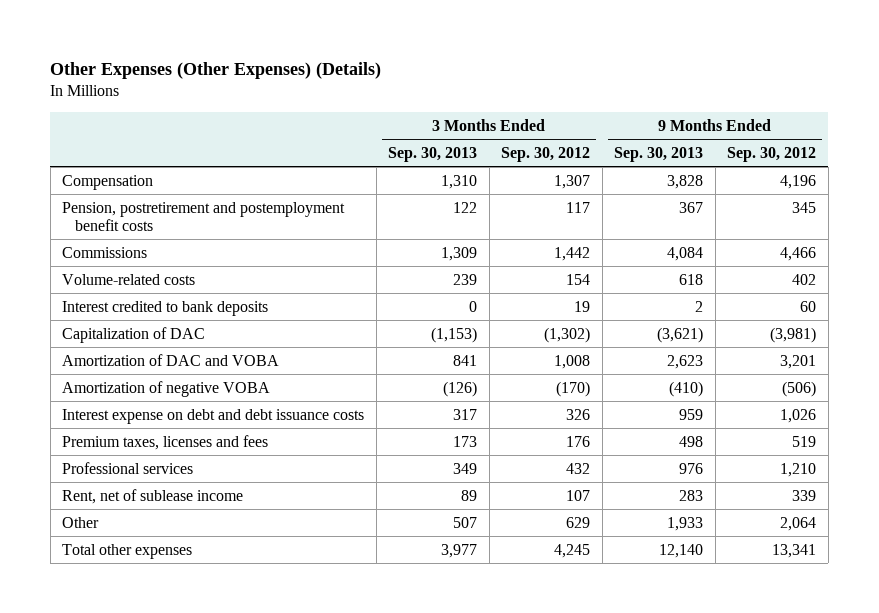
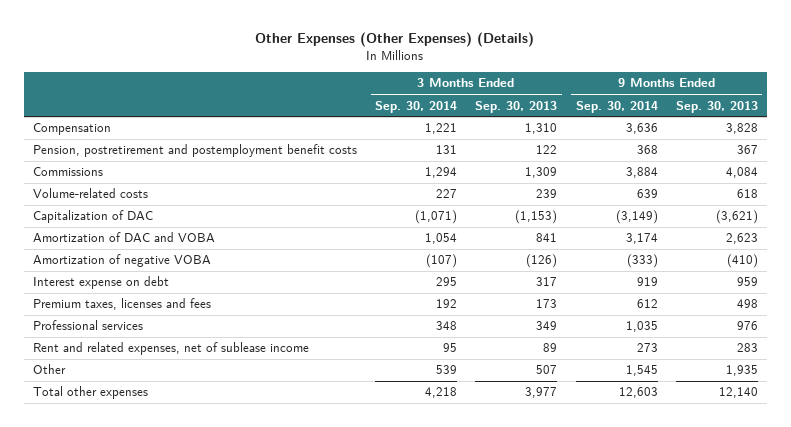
[501,146,591,162] Sep. 30, 2012 -> none
[727,146,817,162] Sep. 30, 2012 -> none
none -> [375,100,458,113] Sep. 30, 2014
none -> [575,100,658,113] Sep. 30, 2014
[62,300,269,316] Interest credited to bank deposits -> none
[62,408,365,424] Interest expense on debt and debt issuance costs -> [32,276,169,290] Interest expense on debt
[62,488,244,504] Rent, net of sublease income -> [32,342,309,356] Rent and related expenses, net of sublease income
[667,516,704,531] 1,933 -> [725,365,758,377] 1,935

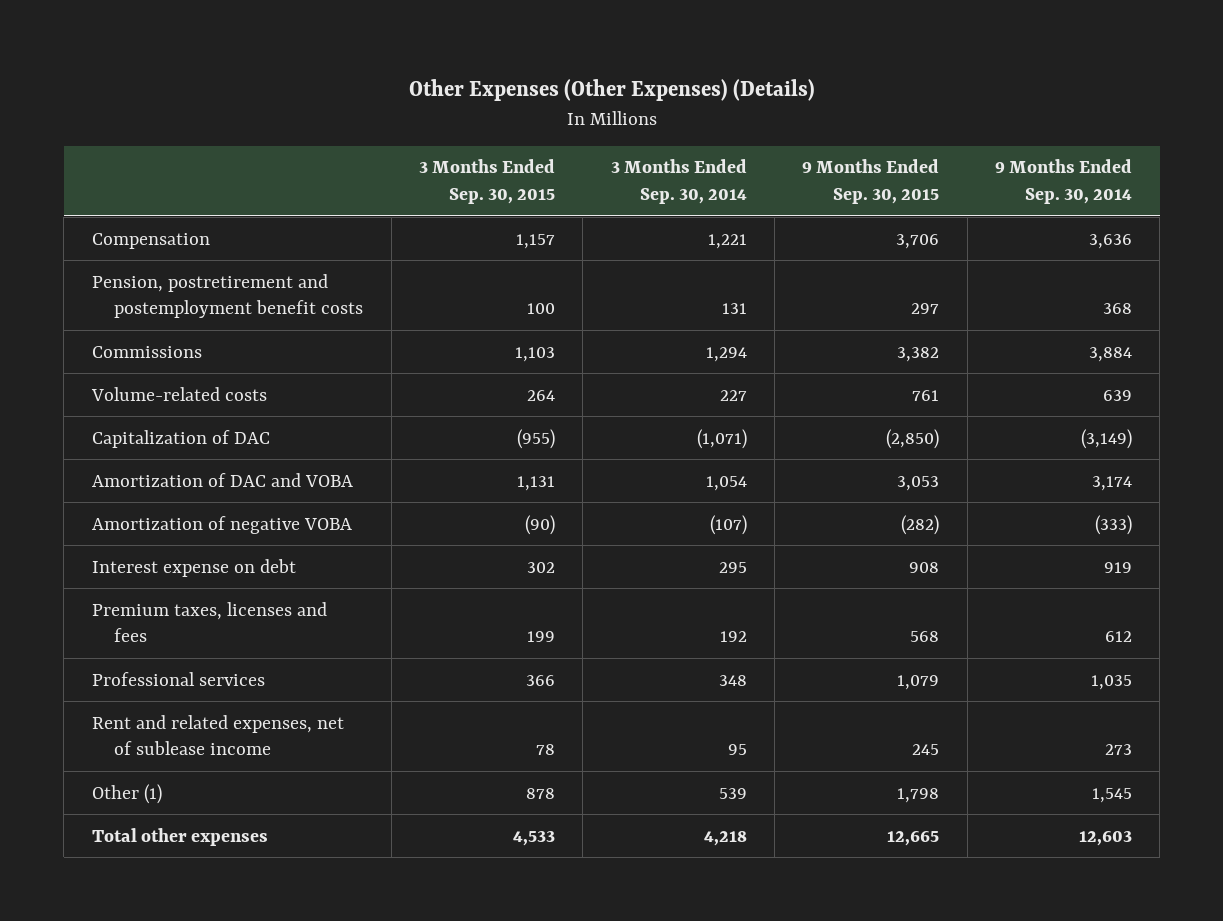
[475,100,558,113] Sep. 30, 2013 -> none
[675,100,758,113] Sep. 30, 2013 -> none
none -> [418,159,555,204] 3 Months Ended Sep. 30, 2015
none -> [802,159,940,204] 9 Months Ended Sep. 30, 2015
[32,364,66,375] Other -> [91,783,162,804] Other (1)

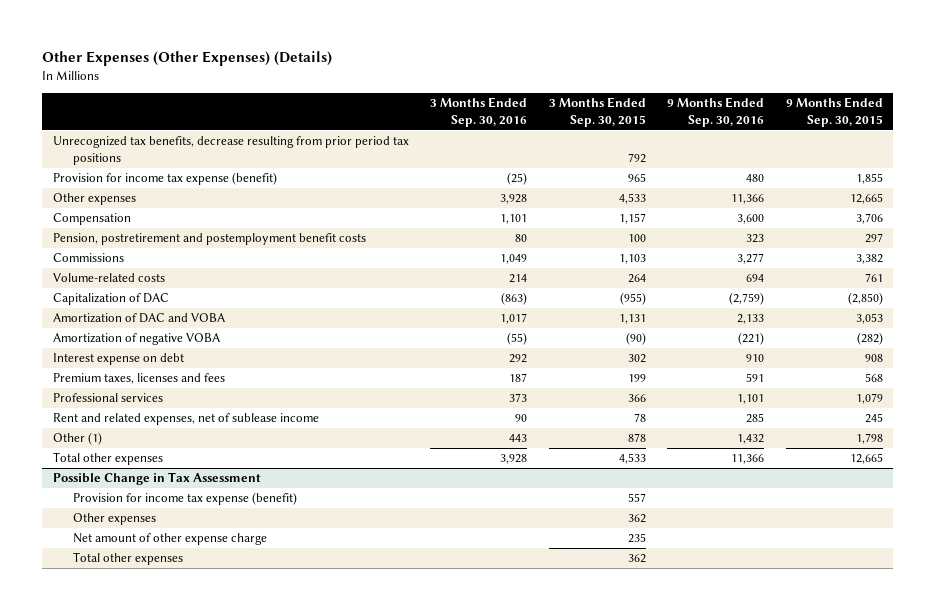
[610,159,747,204] 3 Months Ended Sep. 30, 2014 -> none
[994,159,1132,204] 9 Months Ended Sep. 30, 2014 -> none
none -> [430,96,528,127] 3 Months Ended Sep. 30, 2016
none -> [667,96,765,127] 9 Months Ended Sep. 30, 2016
none -> [52,136,409,166] Unrecognized tax benefits, decrease resulting from prior period tax positions
none -> [52,172,277,186] Provision for income tax expense (benefit)
none -> [52,193,136,206] Other expenses
none -> [52,472,261,486] Possible Change in Tax Assessment
none -> [73,492,298,506] Provision for income tax expense (benefit)
none -> [73,513,157,526] Other expenses
none -> [73,533,268,546] Net amount of other expense charge
none -> [73,552,184,566] Total other expenses

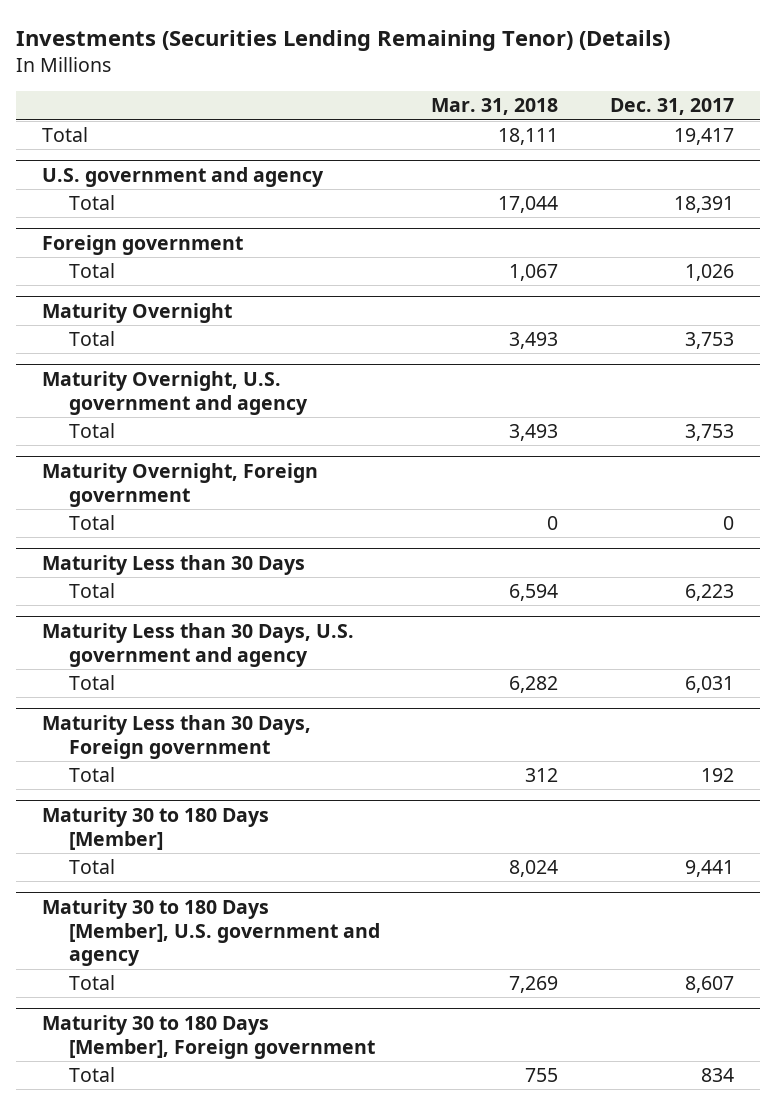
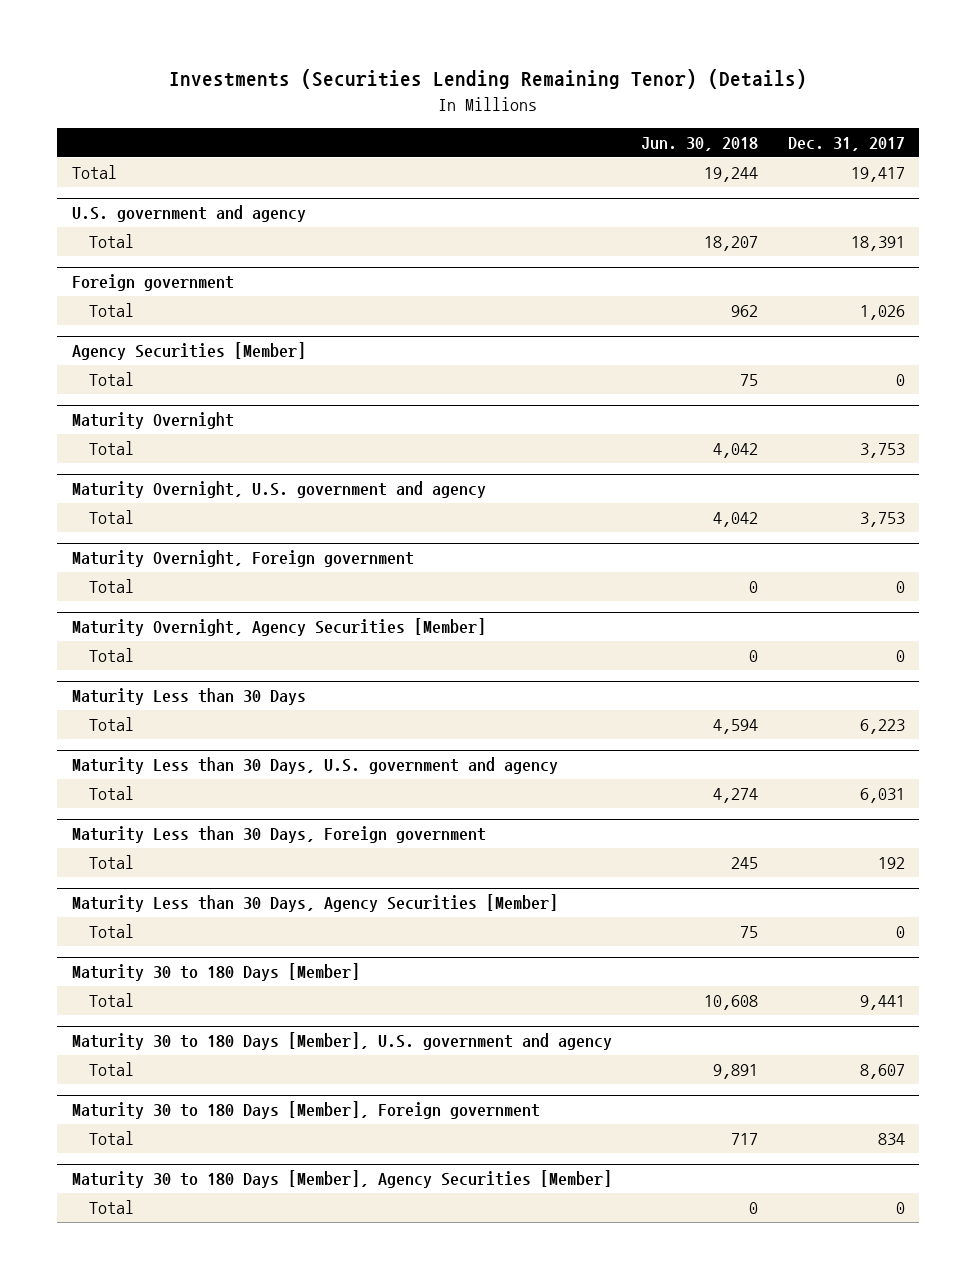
[431,98,559,116] Mar. 31, 2018 -> none
none -> [641,136,759,151] Jun. 30, 2018
none -> [72,342,307,361] Agency Securities [Member]
none -> [88,372,134,387] Total
none -> [72,618,487,637] Maturity Overnight, Agency Securities [Member]
none -> [88,648,134,663] Total
none -> [72,894,559,913] Maturity Less than 30 Days, Agency Securities [Member]
none -> [88,924,134,939] Total
none -> [72,1170,613,1189] Maturity 30 to 180 Days [Member], Agency Securities [Member]
none -> [88,1200,134,1215] Total

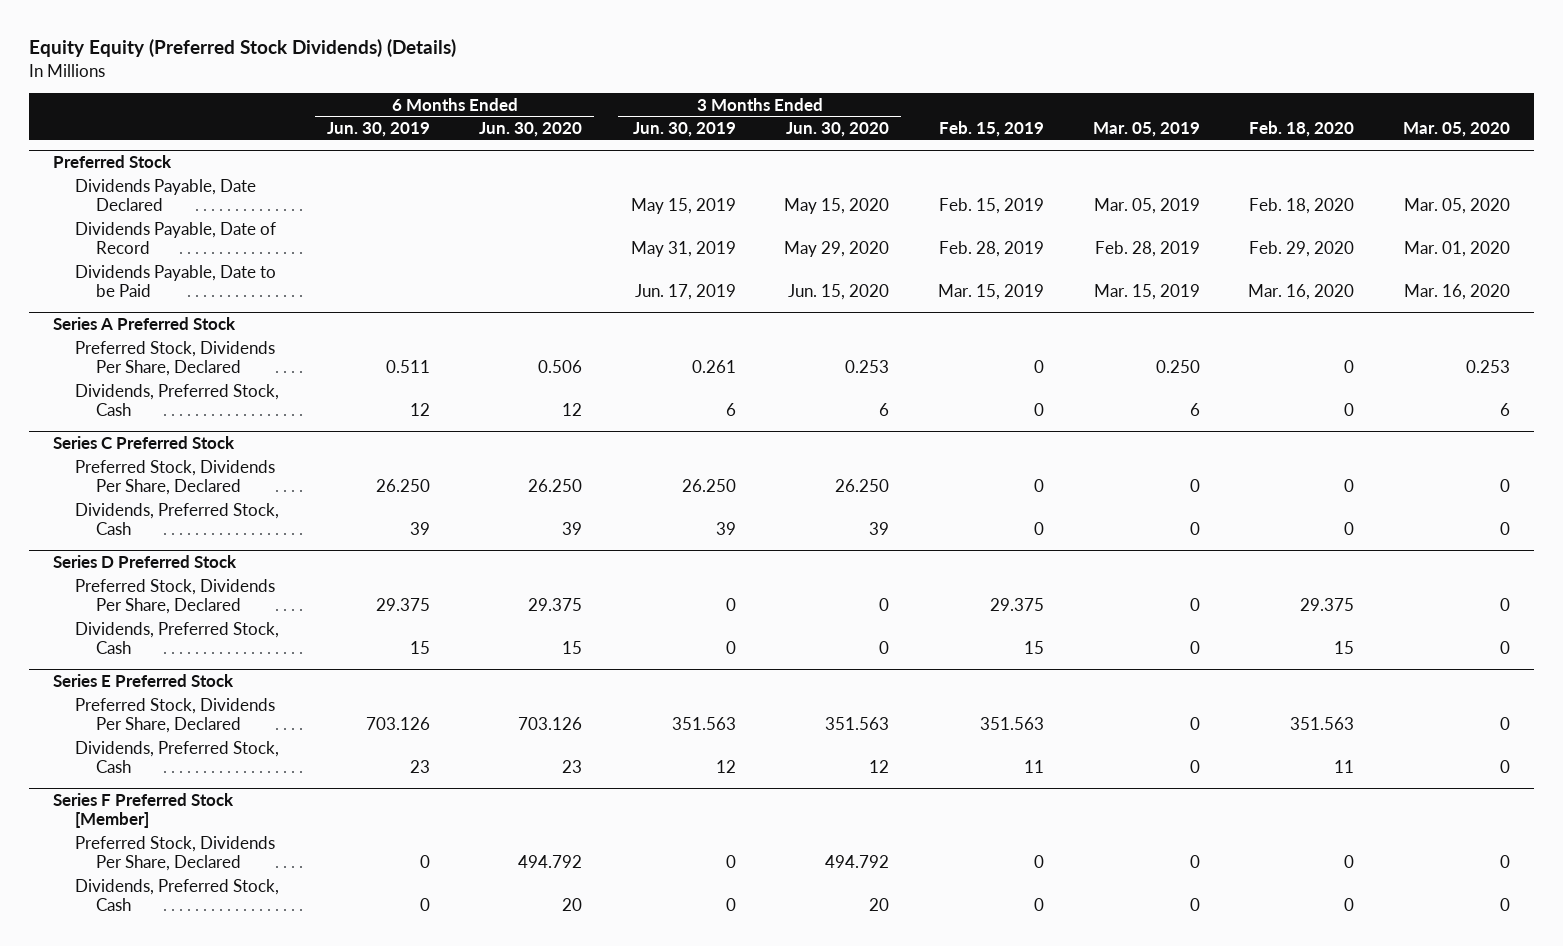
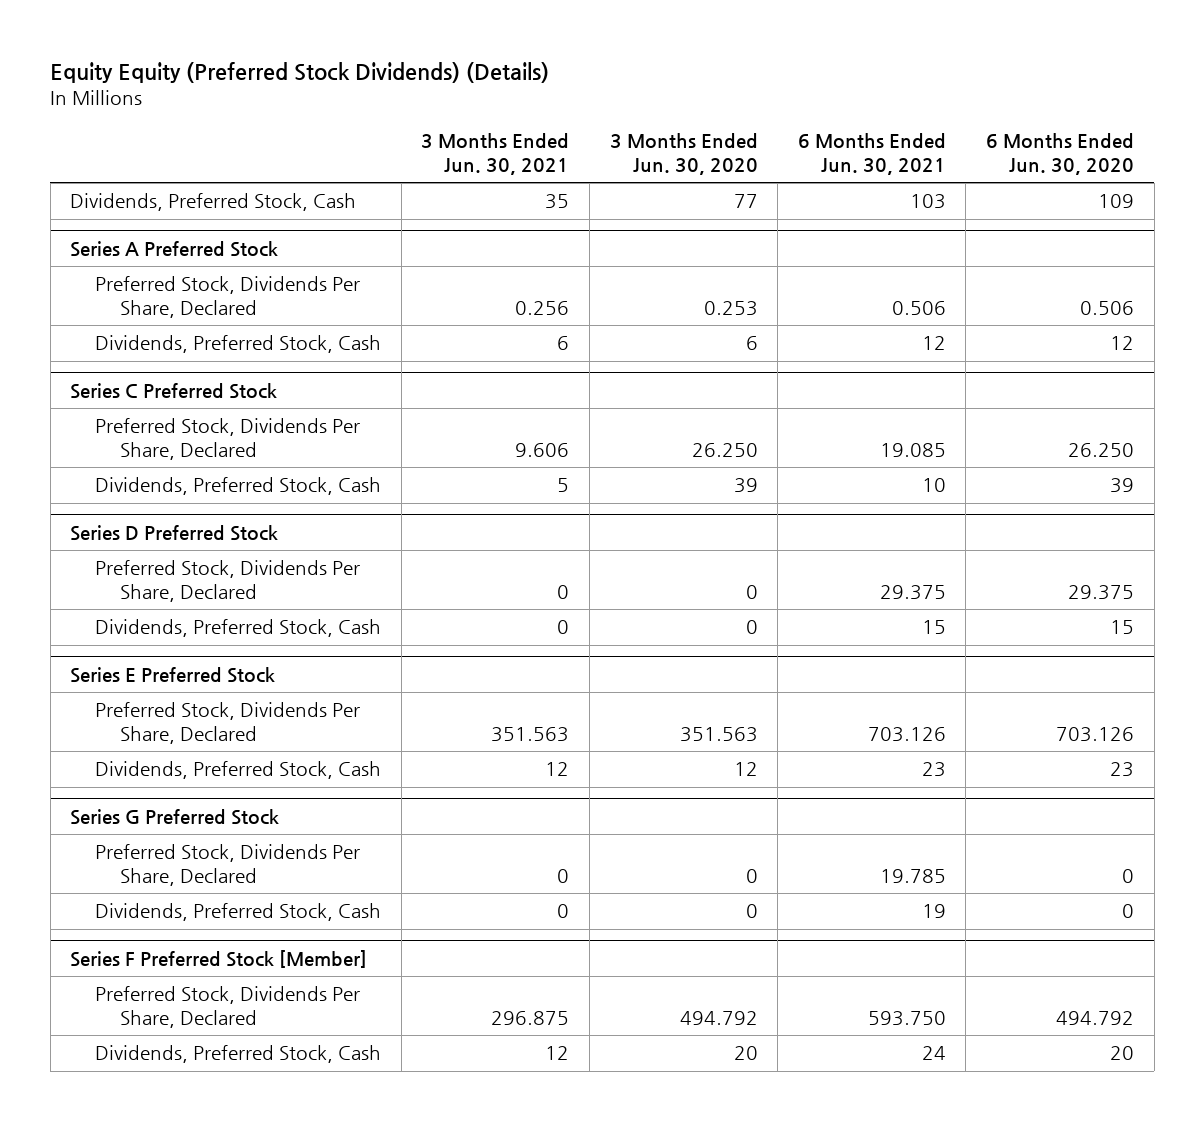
[327,122,431,138] Jun. 30, 2019 -> none
[632,122,736,138] Jun. 30, 2019 -> none
[938,121,1044,138] Feb. 15, 2019 -> none
[1092,122,1200,138] Mar. 05, 2019 -> none
[1249,121,1355,138] Feb. 18, 2020 -> none
[1402,122,1510,138] Mar. 05, 2020 -> none
none -> [421,133,570,175] 3 Months Ended Jun. 30, 2021
none -> [797,133,946,175] 6 Months Ended Jun. 30, 2021
[53,155,173,169] Preferred Stock -> none
[74,178,256,211] Dividends Payable, Date Declared -> none
[74,221,276,254] Dividends Payable, Date of Record -> none
[74,264,276,297] Dividends Payable, Date to be Paid -> none
none -> [70,193,357,212] Dividends, Preferred Stock, Cash
none -> [70,809,280,826] Series G Preferred Stock
none -> [95,844,361,886] Preferred Stock, Dividends Per Share, Declared
none -> [95,903,382,922] Dividends, Preferred Stock, Cash

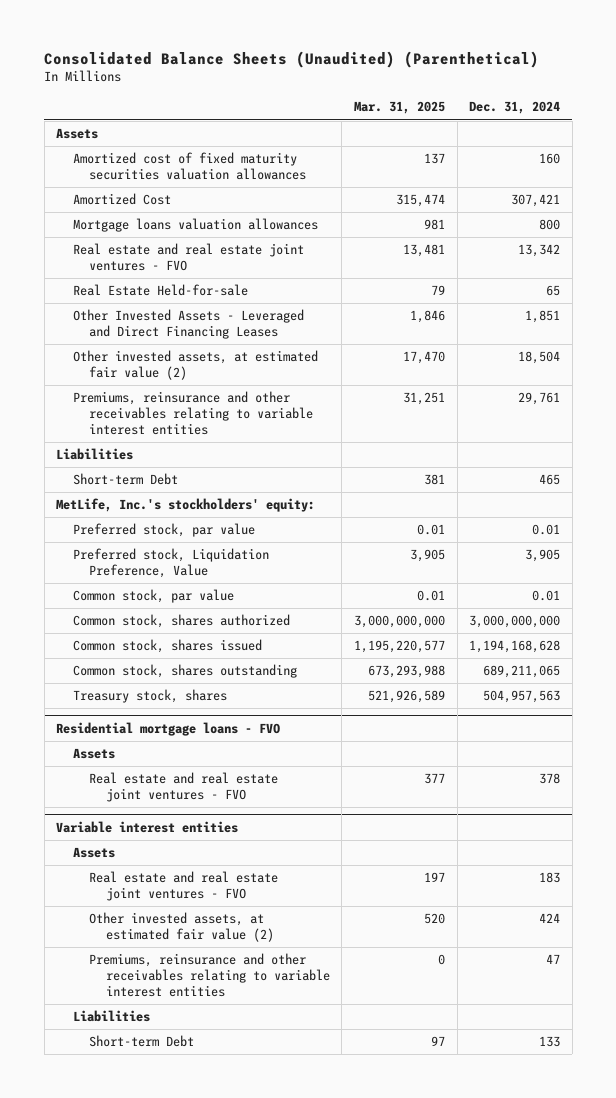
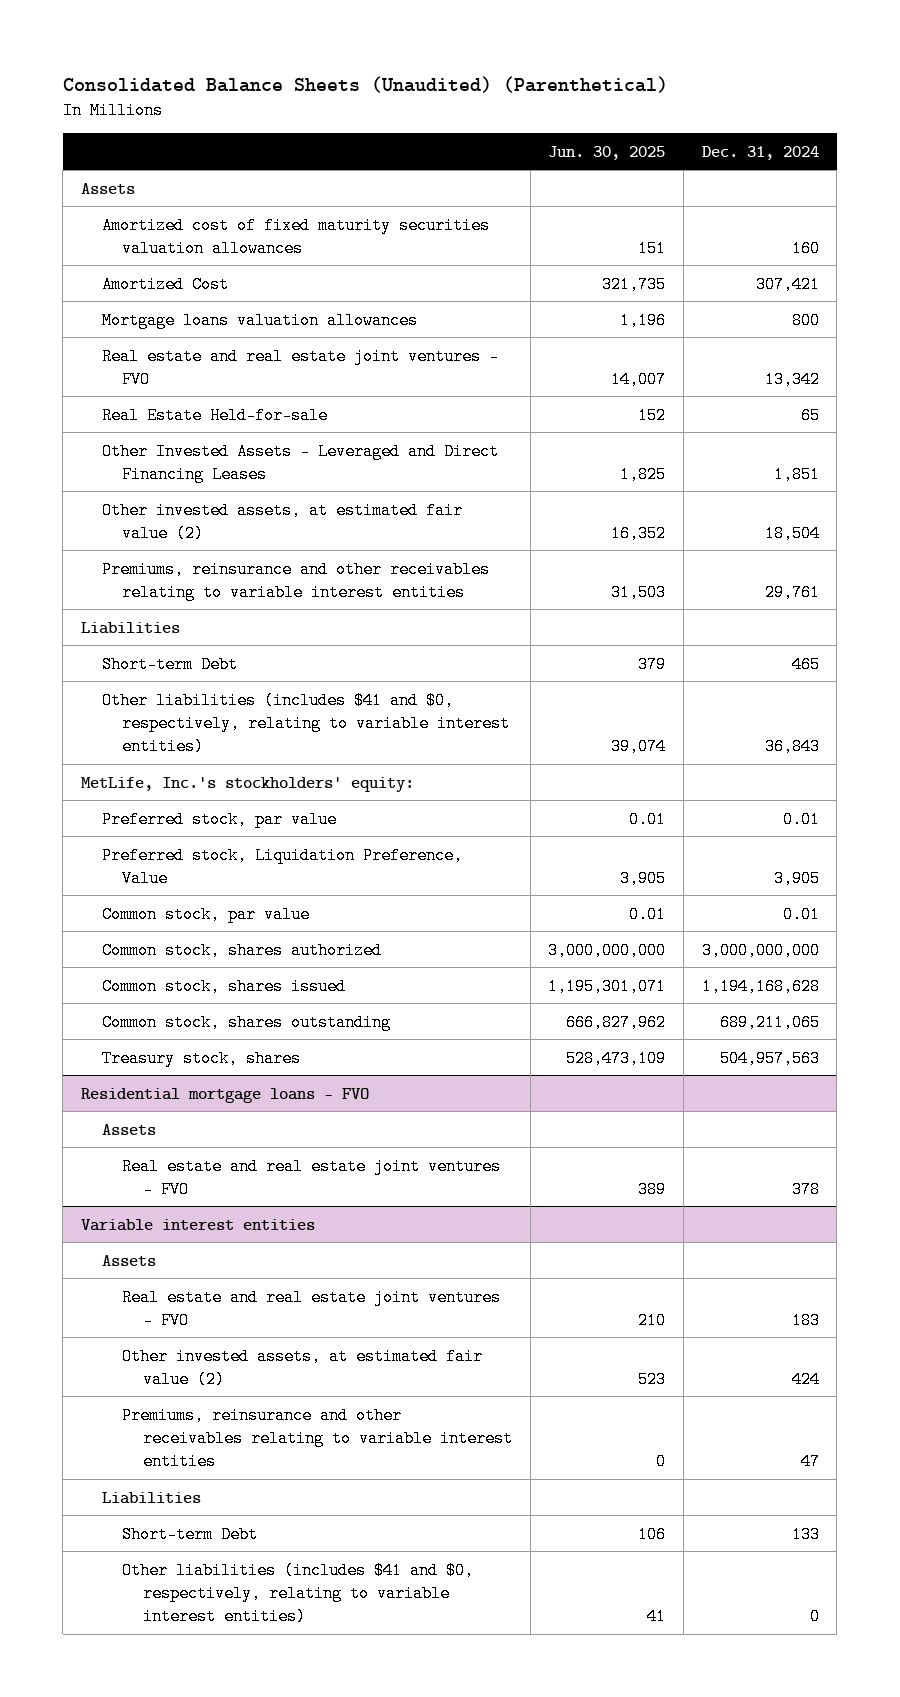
[354,101,446,115] Mar. 31, 2025 -> none
none -> [548,145,666,160] Jun. 30, 2025
none -> [101,691,511,756] Other liabilities (includes $41 and $0, respectively, relating to variable interest entities)
none -> [122,1561,475,1626] Other liabilities (includes $41 and $0, respectively, relating to variable interest entities)

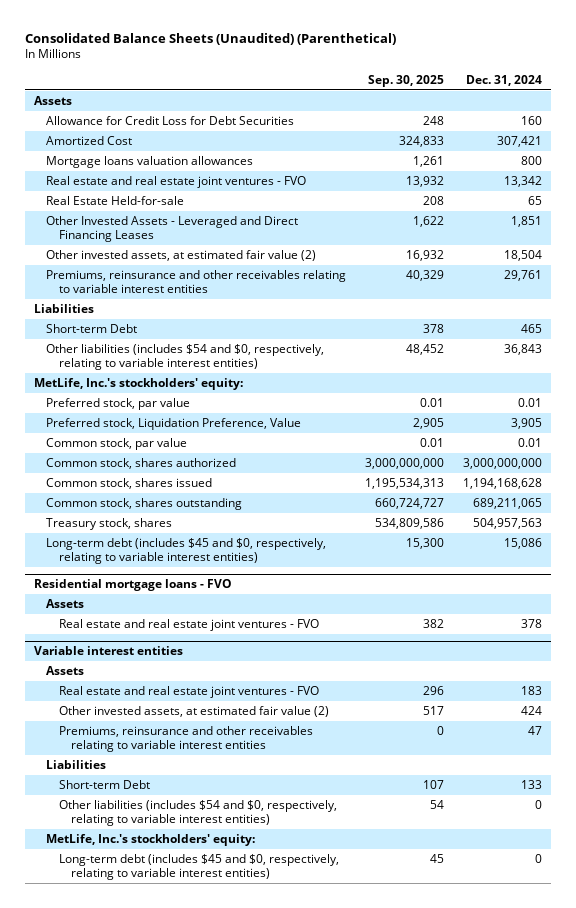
[548,145,666,160] Jun. 30, 2025 -> none
none -> [368,75,445,88] Sep. 30, 2025
[101,216,490,257] Amortized cost of fixed maturity securities valuation allowances -> [46,116,295,126] Allowance for Credit Loss for Debt Securities
[101,691,511,756] Other liabilities (includes $41 and $0, respectively, relating to variable interest entities) -> [46,344,325,371] Other liabilities (includes $54 and $0, respectively, relating to variable interest entities)
none -> [46,538,327,565] Long-term debt (includes $45 and $0, respectively, relating to variable interest entities)
[122,1561,475,1626] Other liabilities (includes $41 and $0, respectively, relating to variable interest entities) -> [58,800,337,827] Other liabilities (includes $54 and $0, respectively, relating to variable interest entities)
none -> [46,834,256,847] MetLife, Inc.'s stockholders' equity:
none -> [58,854,339,881] Long-term debt (includes $45 and $0, respectively, relating to variable interest entities)

